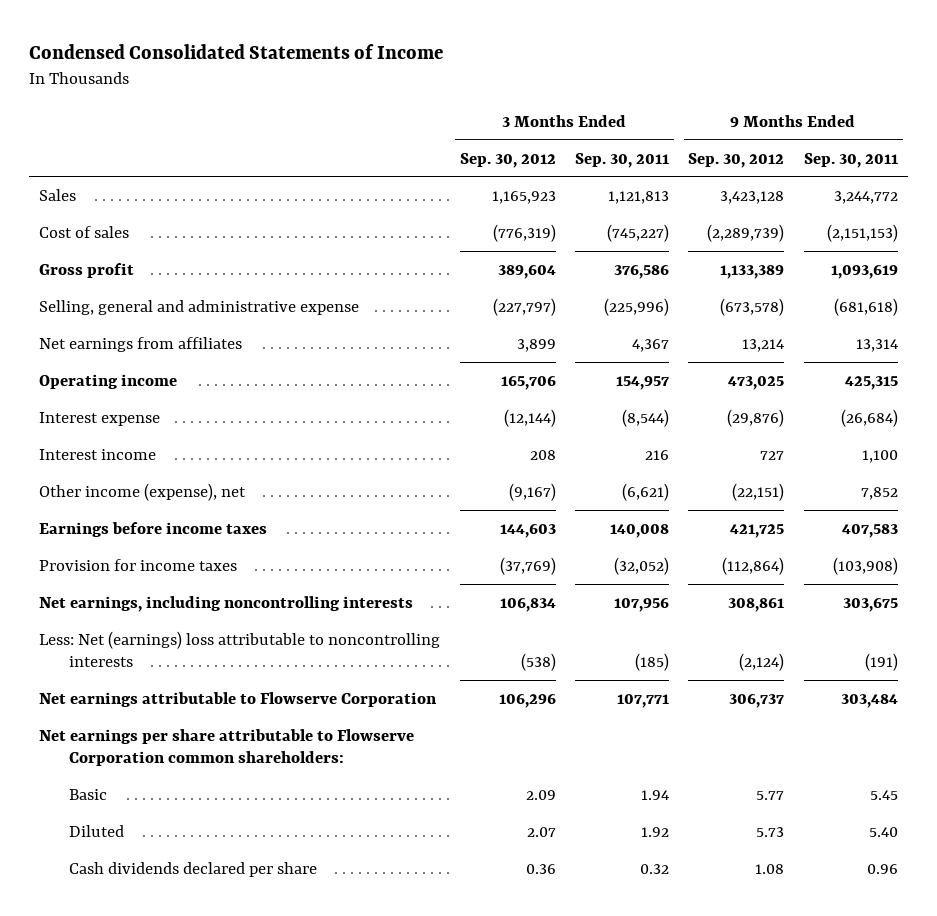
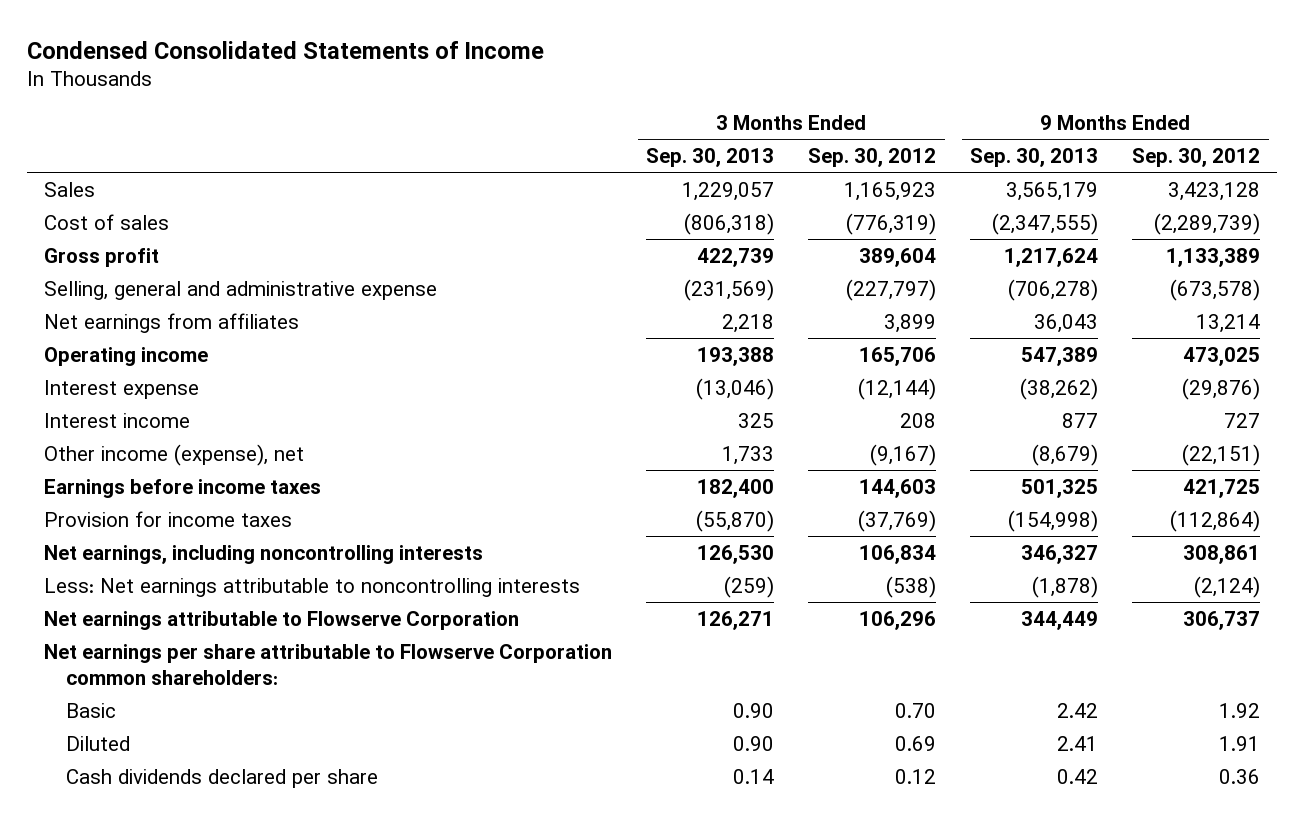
[575,152,670,168] Sep. 30, 2011 -> none
[803,152,898,168] Sep. 30, 2011 -> none
none -> [646,148,775,168] Sep. 30, 2013
none -> [970,148,1099,168] Sep. 30, 2013
[39,630,441,668] Less: Net (earnings) loss attributable to noncontrolling interests -> [44,577,581,597] Less: Net earnings attributable to noncontrolling interests
[525,789,556,800] 2.09 -> [895,702,937,718] 0.70
[756,790,785,800] 5.77 -> [1219,702,1261,718] 1.92
[526,826,556,837] 2.07 -> [895,735,937,751] 0.69
[756,826,785,837] 5.73 -> [1219,735,1261,751] 1.91
[525,863,556,874] 0.36 -> [895,768,937,784] 0.12
[755,863,785,874] 1.08 -> [1219,768,1261,784] 0.36

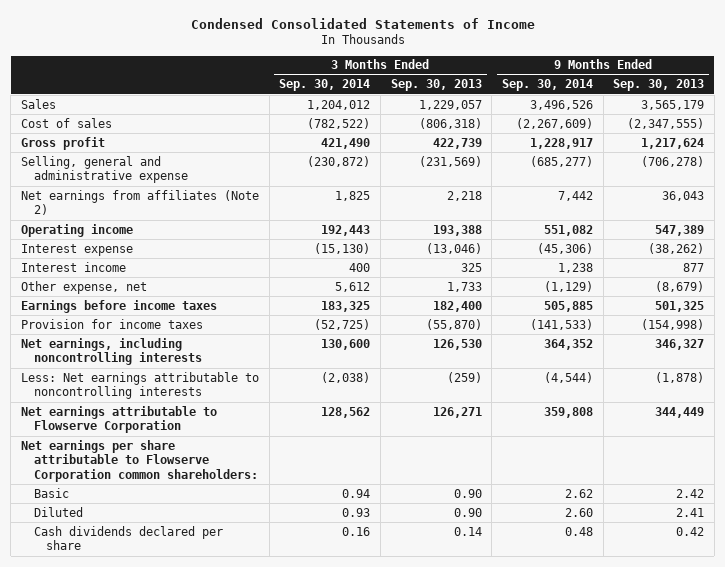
[808,148,937,168] Sep. 30, 2012 -> none
[1132,148,1261,168] Sep. 30, 2012 -> none
none -> [279,79,371,92] Sep. 30, 2014
none -> [501,79,593,92] Sep. 30, 2014
[44,312,300,333] Net earnings from affiliates -> [21,189,260,216] Net earnings from affiliates (Note 2)
[44,443,305,466] Other income (expense), net -> [21,280,148,294] Other expense, net

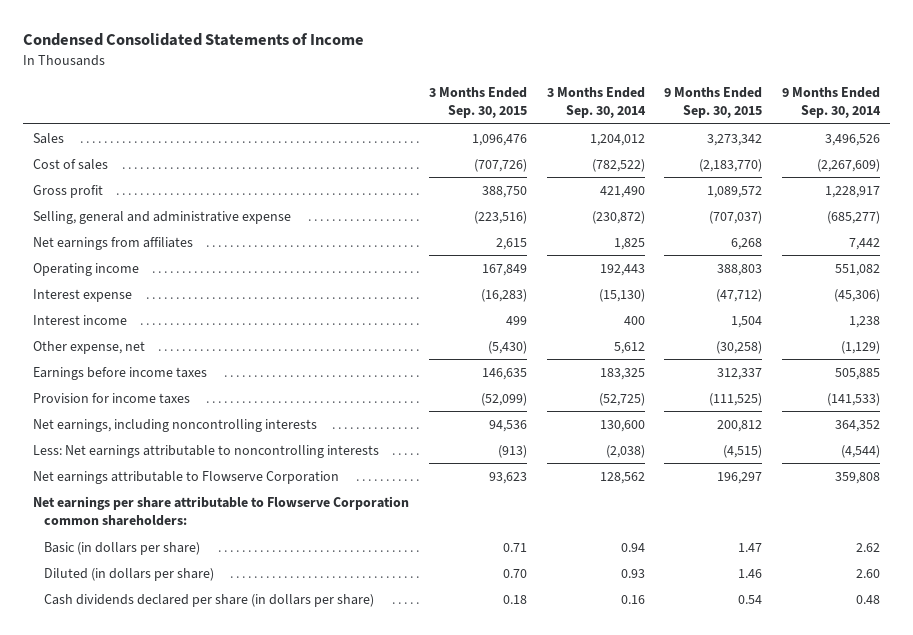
[390,79,482,92] Sep. 30, 2013 -> none
[613,79,705,92] Sep. 30, 2013 -> none
none -> [428,86,527,119] 3 Months Ended Sep. 30, 2015
none -> [664,86,763,119] 9 Months Ended Sep. 30, 2015
[21,189,260,216] Net earnings from affiliates (Note 2) -> [33,236,194,250] Net earnings from affiliates
[33,487,69,498] Basic -> [44,541,201,555] Basic (in dollars per share)
[33,506,83,517] Diluted -> [44,567,215,581] Diluted (in dollars per share)
[33,525,223,551] Cash dividends declared per share -> [44,593,375,607] Cash dividends declared per share (in dollars per share)

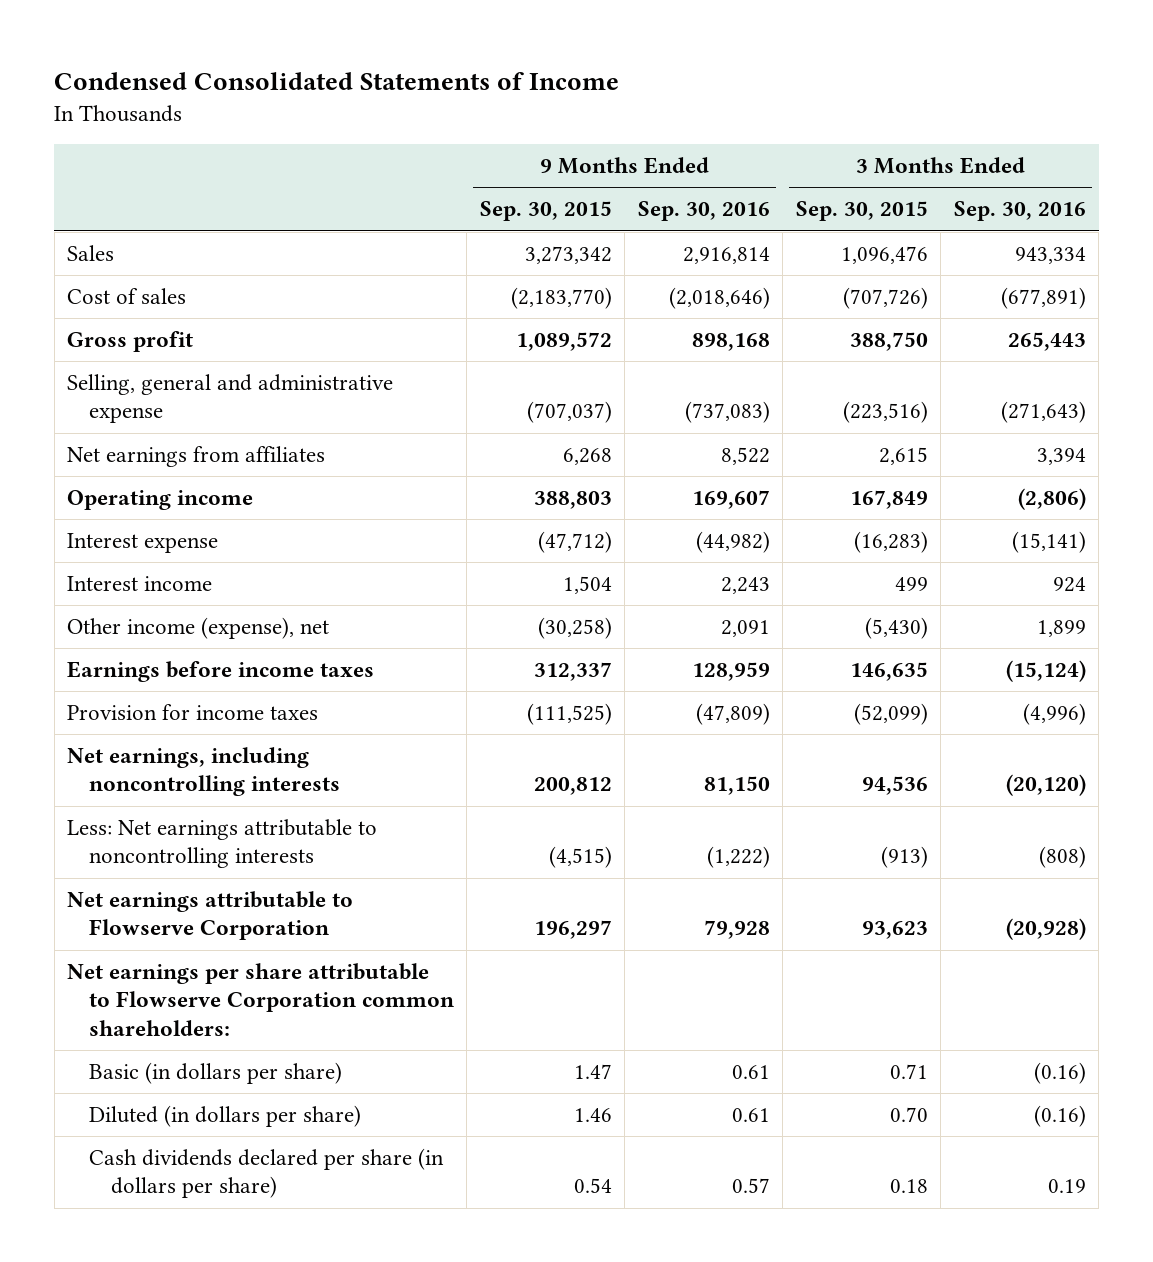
[546,86,646,119] 3 Months Ended Sep. 30, 2014 -> none
[782,86,882,119] 9 Months Ended Sep. 30, 2014 -> none
none -> [637,201,770,222] Sep. 30, 2016
none -> [953,201,1086,222] Sep. 30, 2016
[33,340,146,354] Other expense, net -> [67,617,330,640] Other income (expense), net

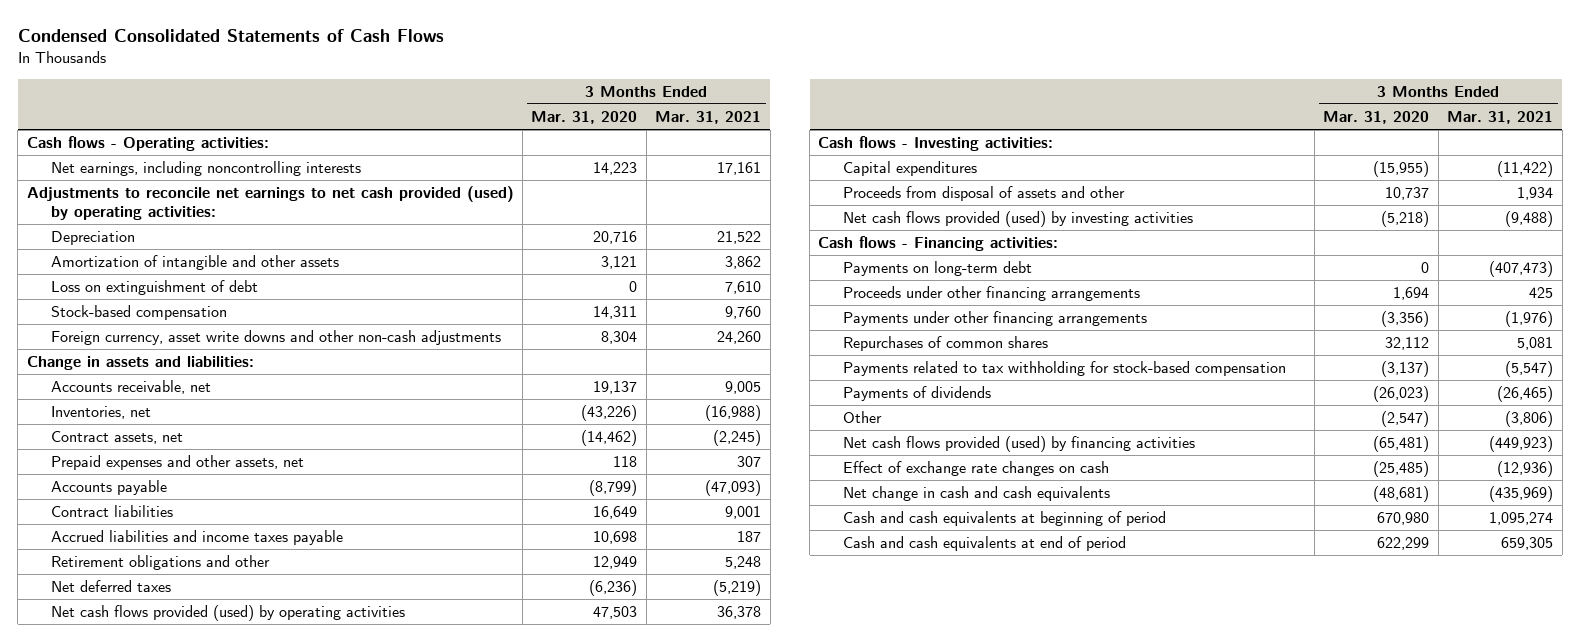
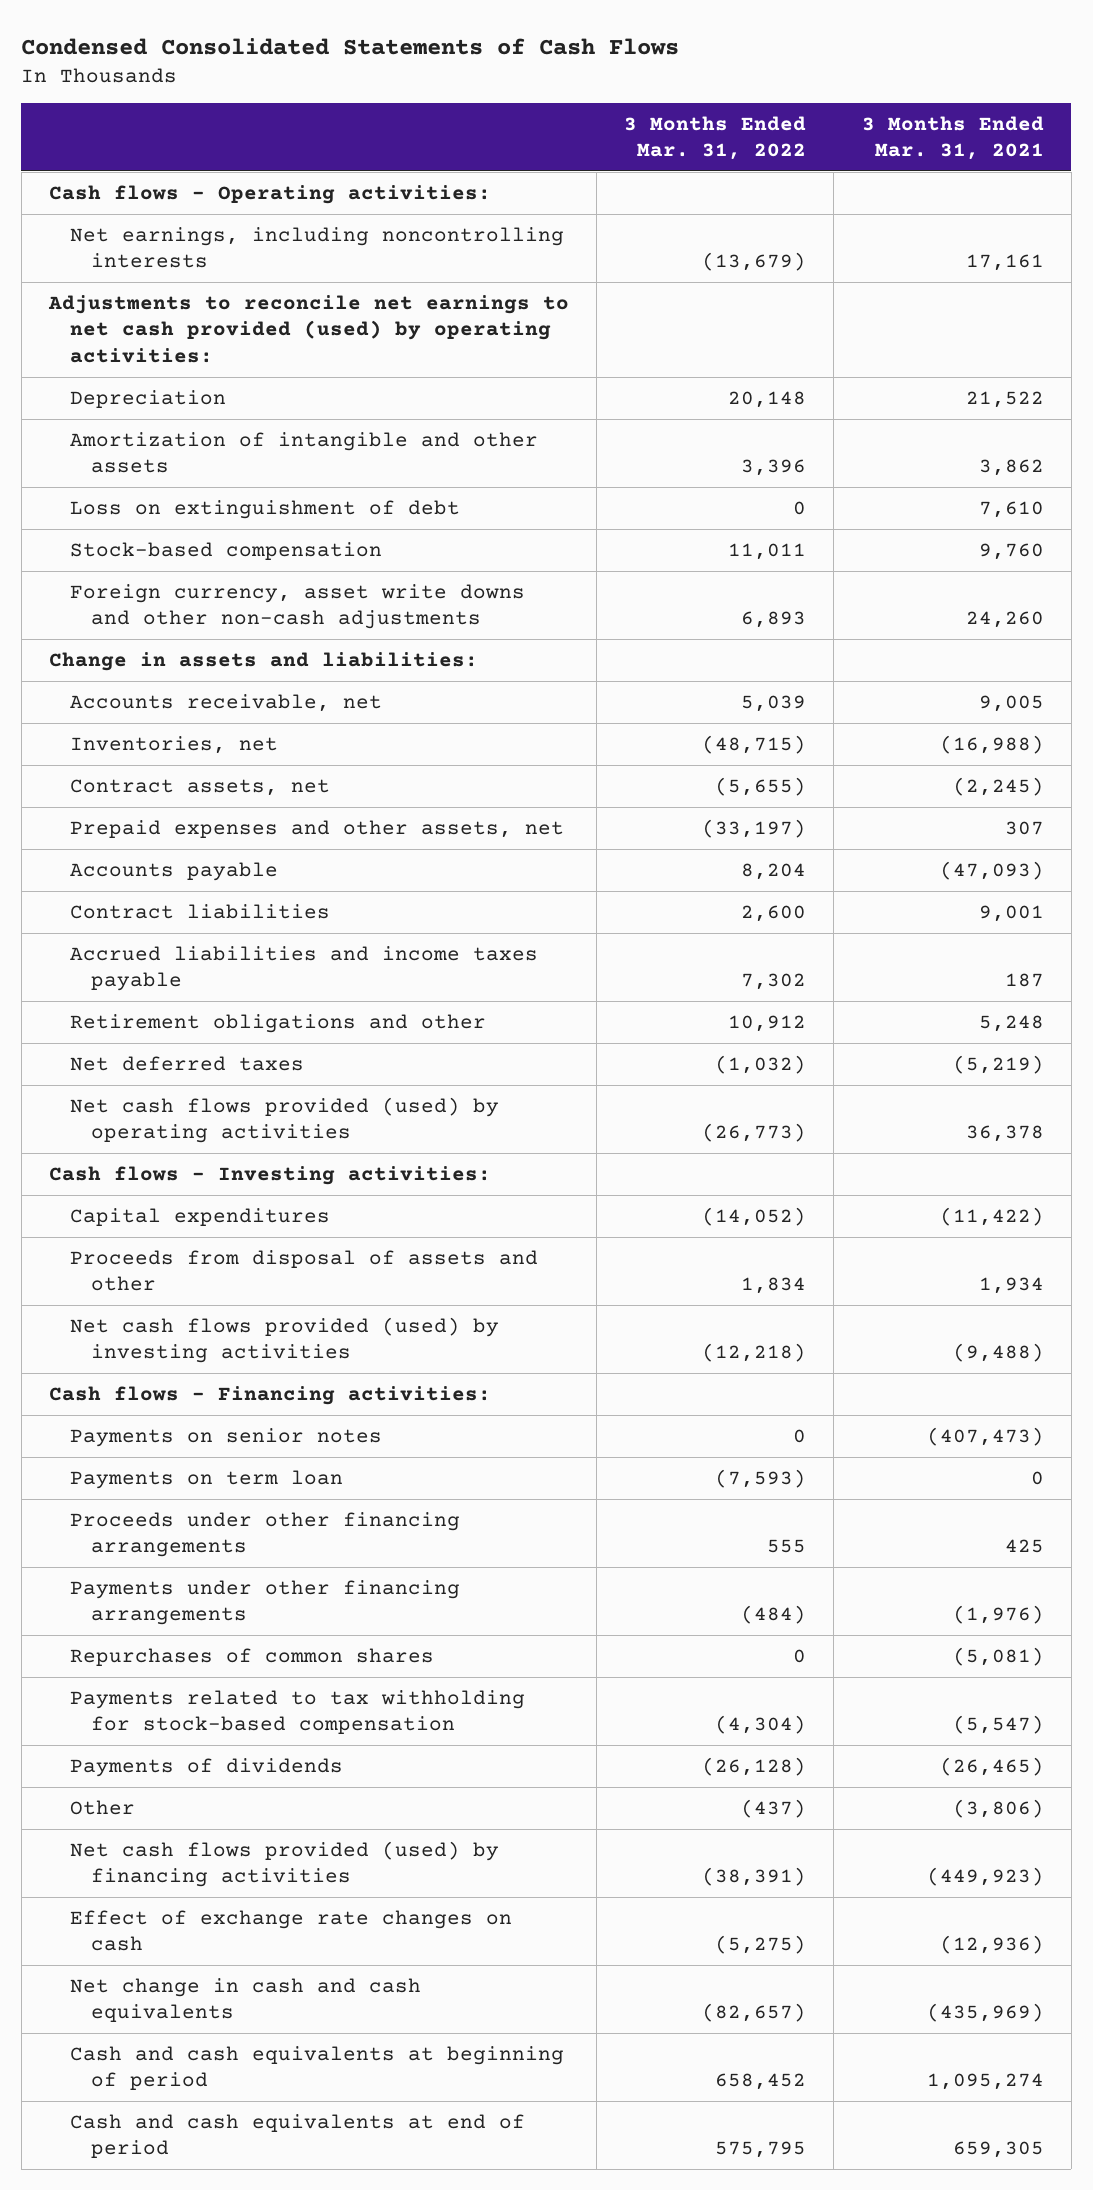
[531,111,638,125] Mar. 31, 2020 -> none
none -> [624,115,807,161] 3 Months Ended Mar. 31, 2022
[842,261,1032,277] Payments on long-term debt -> [70,1428,383,1448] Payments on senior notes
none -> [70,1470,344,1490] Payments on term loan
[1517,337,1554,351] 5,081 -> [952,1647,1044,1667] (5,081)

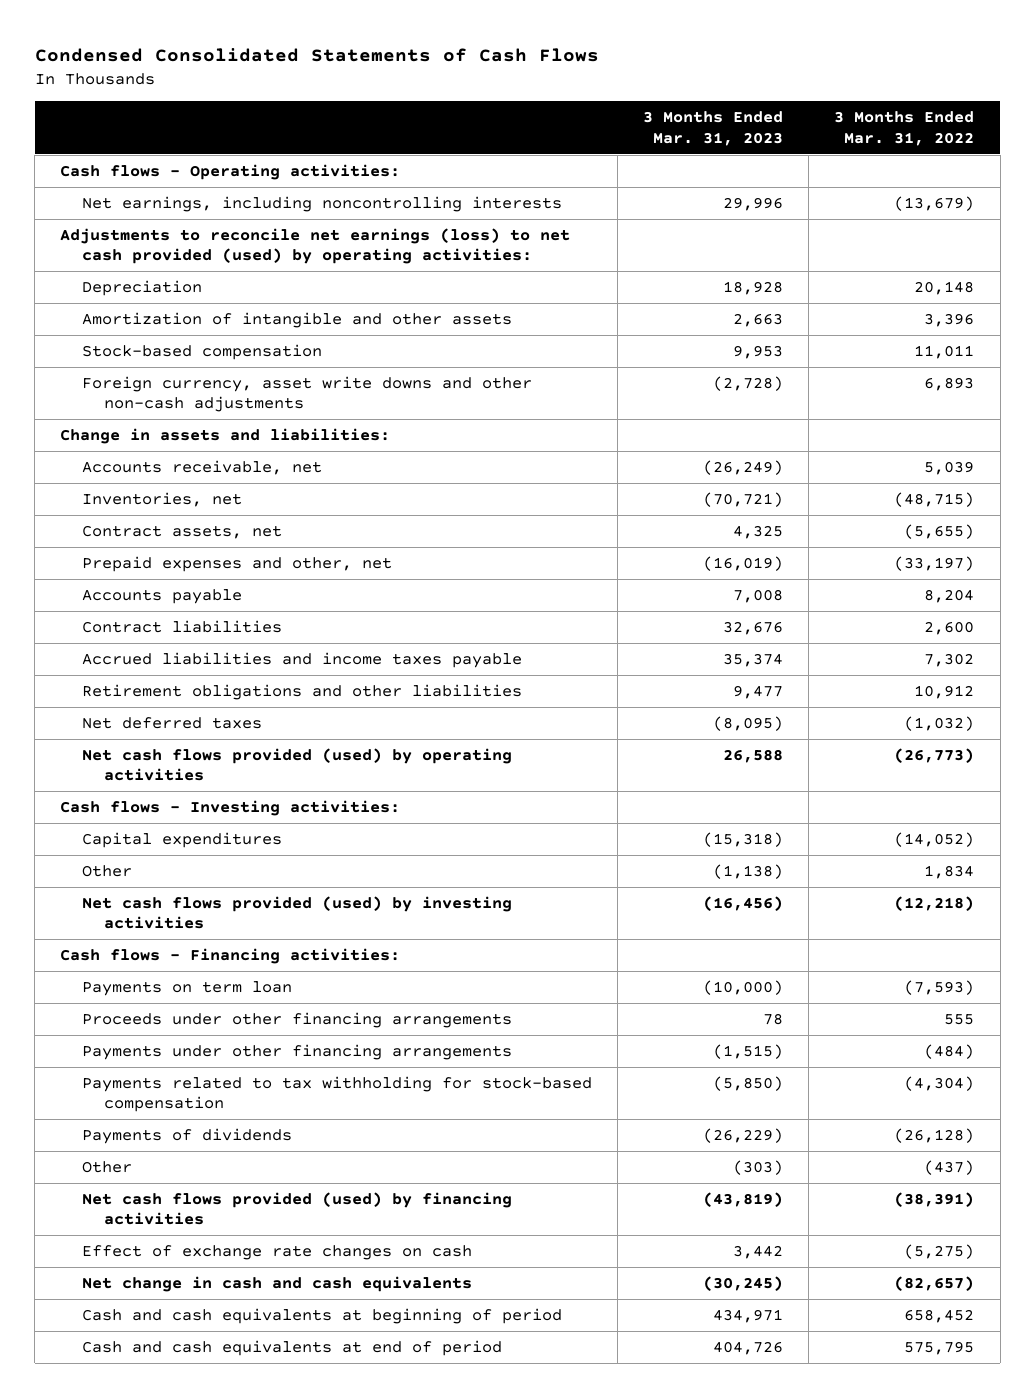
[861,115,1044,161] 3 Months Ended Mar. 31, 2021 -> none
none -> [643,111,784,146] 3 Months Ended Mar. 31, 2023
[48,295,570,363] Adjustments to reconcile net earnings to net cash provided (used) by operating activities: -> [60,228,571,265] Adjustments to reconcile net earnings (loss) to net cash provided (used) by operating activities:
[70,500,461,520] Loss on extinguishment of debt -> none
[70,820,565,839] Prepaid expenses and other assets, net -> [82,556,393,573] Prepaid expenses and other, net
[70,1014,487,1034] Retirement obligations and other -> [82,684,523,701] Retirement obligations and other liabilities
[70,1250,539,1292] Proceeds from disposal of assets and other -> [82,865,133,878] Other
[70,1428,383,1448] Payments on senior notes -> none
[70,1648,435,1667] Repurchases of common shares -> none

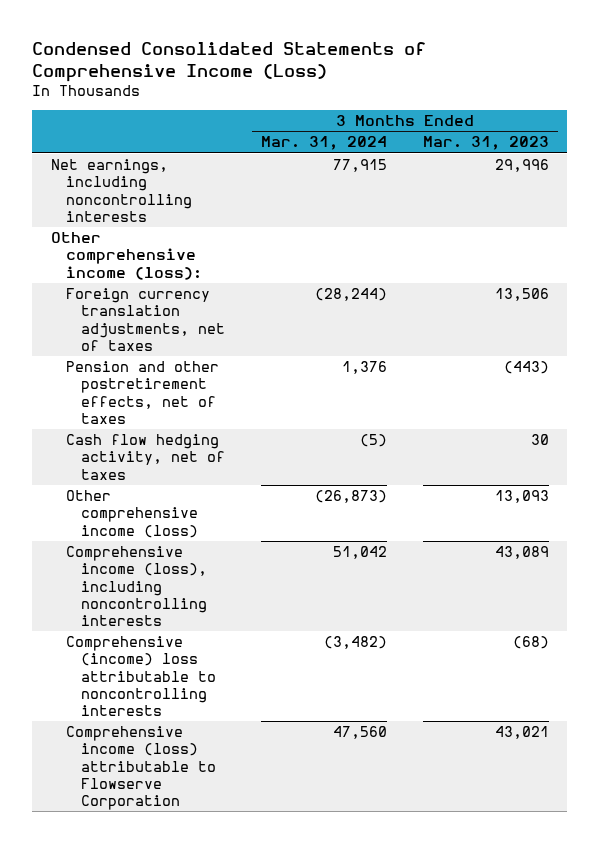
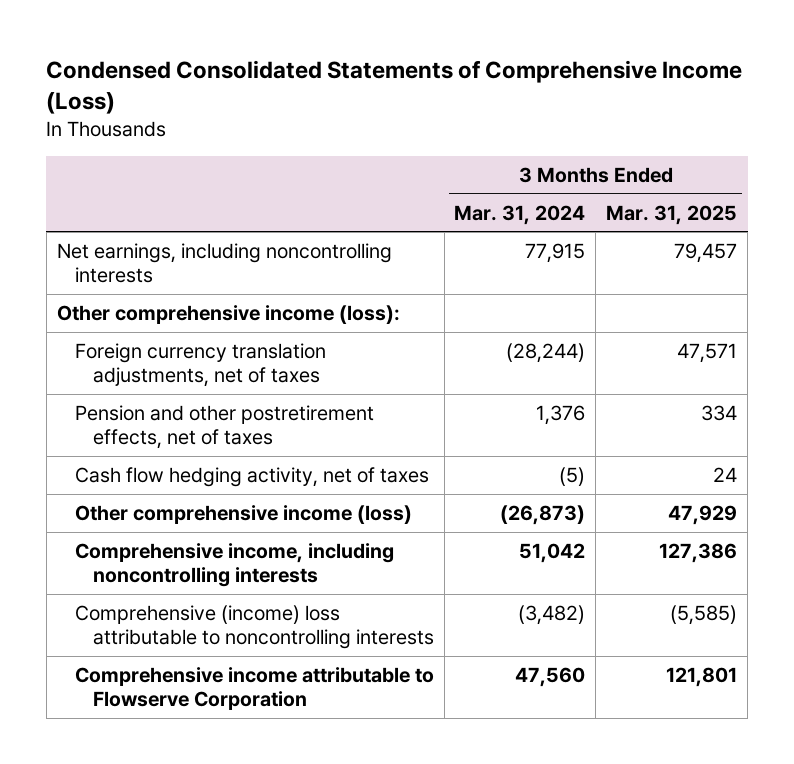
[423,136,550,151] Mar. 31, 2023 -> none
none -> [606,204,738,225] Mar. 31, 2025
[65,545,207,627] Comprehensive income (loss), including noncontrolling interests -> [74,542,394,588] Comprehensive income, including noncontrolling interests
[65,725,216,811] Comprehensive income (loss) attributable to Flowserve Corporation -> [74,666,434,711] Comprehensive income attributable to Flowserve Corporation

